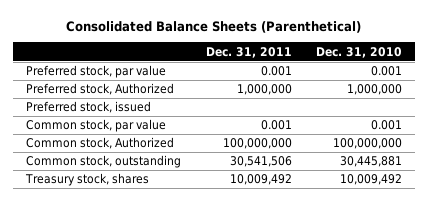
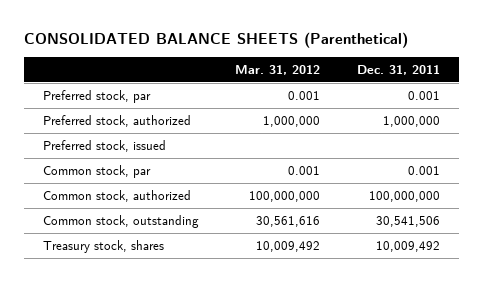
[66,20,362,33] Consolidated Balance Sheets (Parenthetical) -> [24,32,409,49] CONSOLIDATED BALANCE SHEETS (Parenthetical)
[316,46,403,58] Dec. 31, 2010 -> none
none -> [235,65,321,76] Mar. 31, 2012
[25,65,166,79] Preferred stock, par value -> [42,89,151,103] Preferred stock, par
[25,83,174,96] Preferred stock, Authorized -> [42,114,191,127] Preferred stock, authorized
[25,119,166,133] Common stock, par value -> [42,164,151,178] Common stock, par
[25,137,174,150] Common stock, Authorized -> [42,189,191,202] Common stock, authorized

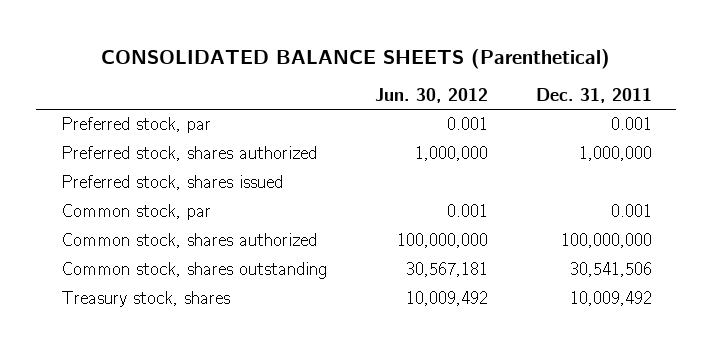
[235,65,321,76] Mar. 31, 2012 -> none
none -> [374,88,488,104] Jun. 30, 2012
[42,114,191,127] Preferred stock, authorized -> [60,146,317,162] Preferred stock, shares authorized
[42,139,166,152] Preferred stock, issued -> [60,175,283,191] Preferred stock, shares issued
[42,189,191,202] Common stock, authorized -> [60,233,317,249] Common stock, shares authorized
[42,214,199,228] Common stock, outstanding -> [60,262,327,280] Common stock, shares outstanding

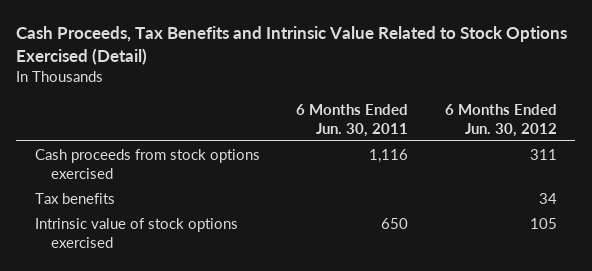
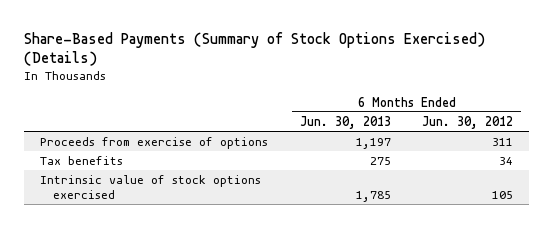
[16,26,568,66] Cash Proceeds, Tax Benefits and Intrinsic Value Related to Stock Options Exercised (Detail) -> [24,31,486,67] Share-Based Payments (Summary of Stock Options Exercised) (Details)
[296,103,409,137] 6 Months Ended Jun. 30, 2011 -> none
none -> [299,115,391,129] Jun. 30, 2013
[34,148,260,179] Cash proceeds from stock options exercised -> [40,136,269,149] Proceeds from exercise of options

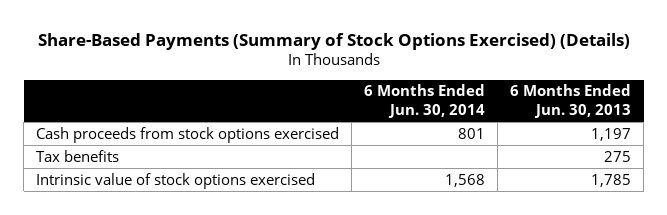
[422,115,514,129] Jun. 30, 2012 -> none
none -> [364,84,486,118] 6 Months Ended Jun. 30, 2014
[40,136,269,149] Proceeds from exercise of options -> [36,126,340,143] Cash proceeds from stock options exercised

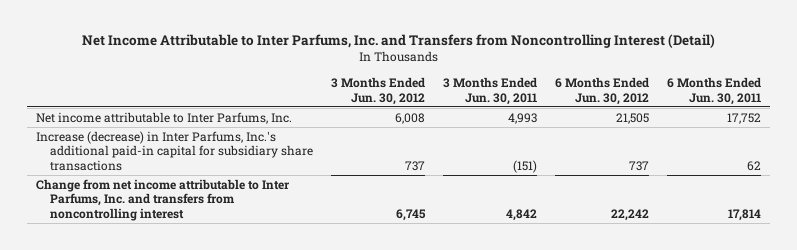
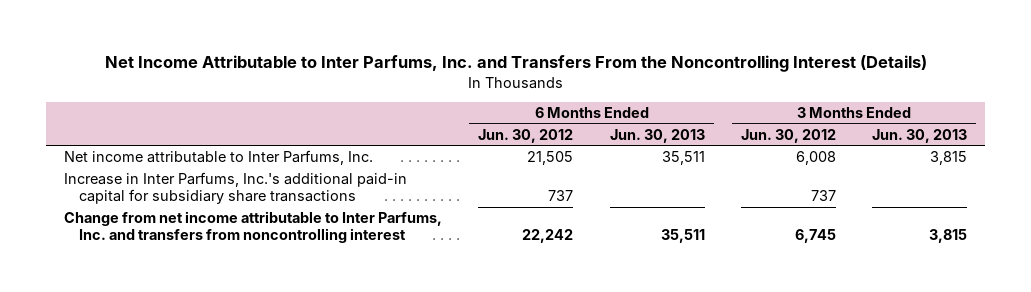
[81,34,715,49] Net Income Attributable to Inter Parfums, Inc. and Transfers from Noncontrolling Interest (Detail) -> [104,55,927,73] Net Income Attributable to Inter Parfums, Inc. and Transfers From the Noncontrolling Interest (Details)
[443,76,538,105] 3 Months Ended Jun. 30, 2011 -> none
[667,76,762,105] 6 Months Ended Jun. 30, 2011 -> none
none -> [609,128,705,143] Jun. 30, 2013
none -> [872,128,968,143] Jun. 30, 2013
[36,130,314,172] Increase (decrease) in Inter Parfums, Inc.'s additional paid-in capital for subsidiary share transactions -> [64,172,408,205] Increase in Inter Parfums, Inc.'s additional paid-in capital for subsidiary share transactions

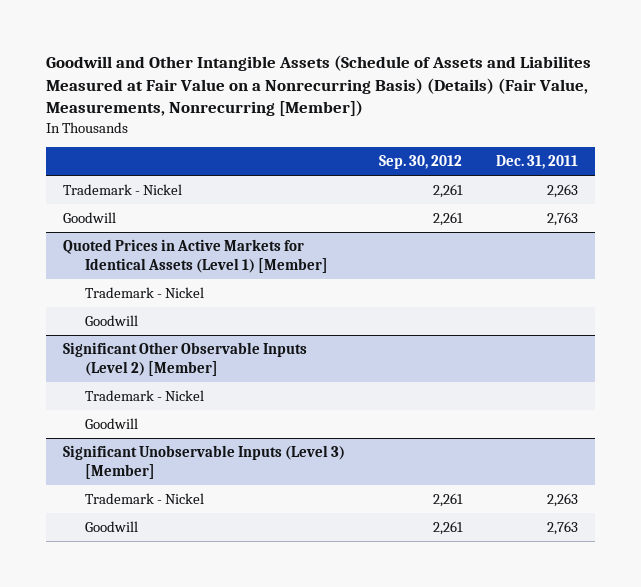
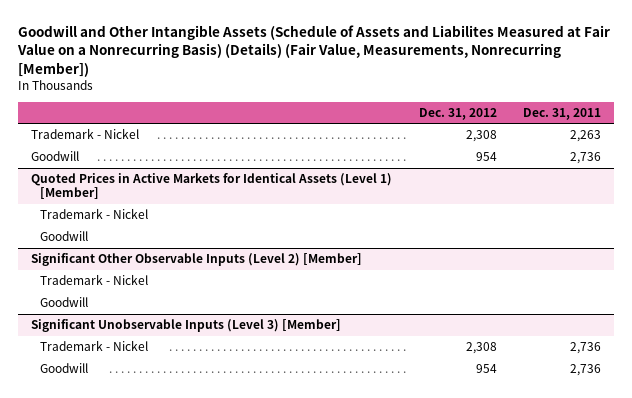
[378,155,462,170] Sep. 30, 2012 -> none
none -> [418,107,497,120] Dec. 31, 2012
[546,211,578,226] 2,763 -> [569,152,601,165] 2,736
[546,492,578,507] 2,263 -> [569,342,601,355] 2,736
[546,520,578,535] 2,763 -> [569,364,601,377] 2,736

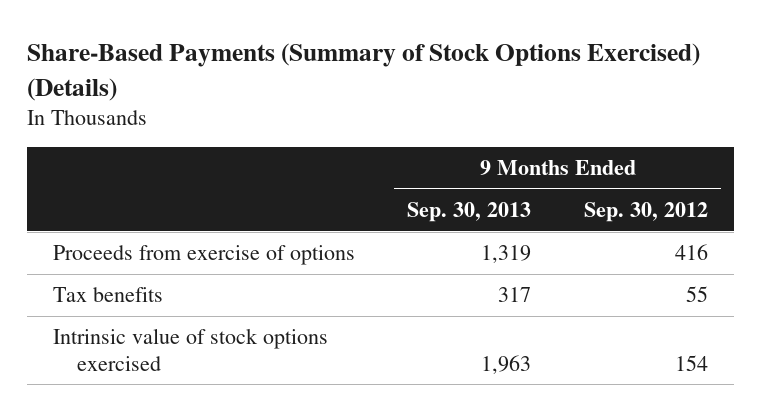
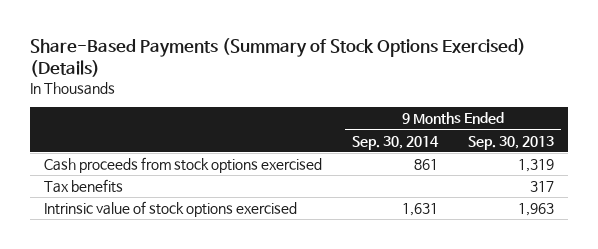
[583,202,708,223] Sep. 30, 2012 -> none
none -> [352,135,440,150] Sep. 30, 2014
[53,245,356,266] Proceeds from exercise of options -> [44,157,323,174] Cash proceeds from stock options exercised

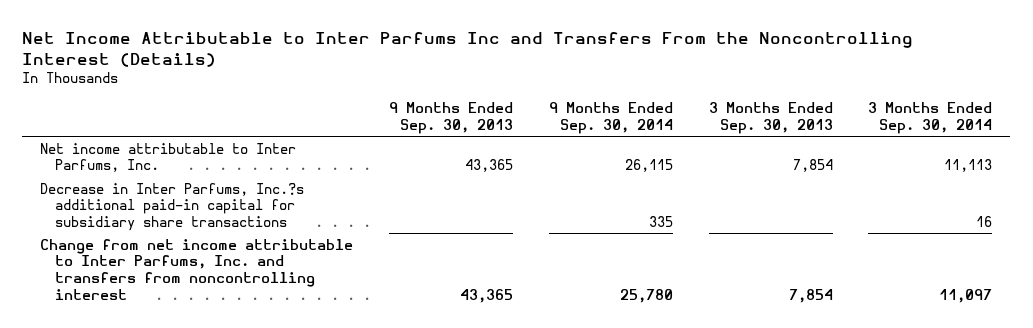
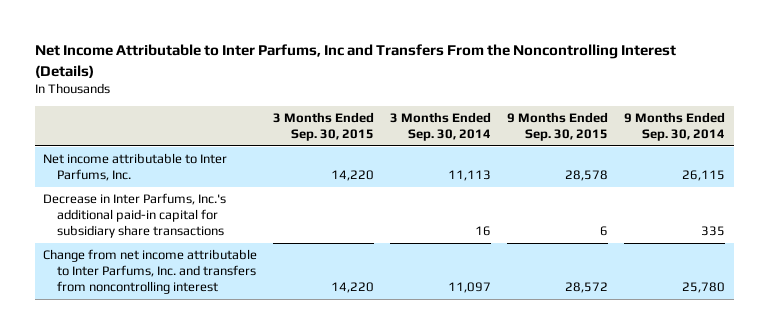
[22,31,914,67] Net Income Attributable to Inter Parfums Inc and Transfers From the Noncontrolling Interest (Details) -> [35,44,677,78] Net Income Attributable to Inter Parfums, Inc and Transfers From the Noncontrolling Interest (Details)
[389,102,514,135] 9 Months Ended Sep. 30, 2013 -> none
[708,102,833,135] 3 Months Ended Sep. 30, 2013 -> none
none -> [273,112,375,142] 3 Months Ended Sep. 30, 2015
none -> [507,112,609,142] 9 Months Ended Sep. 30, 2015
[40,182,305,231] Decrease in Inter Parfums, Inc.?s additional paid-in capital for subsidiary share transactions -> [43,193,227,239] Decrease in Inter Parfums, Inc.'s additional paid-in capital for subsidiary share transactions

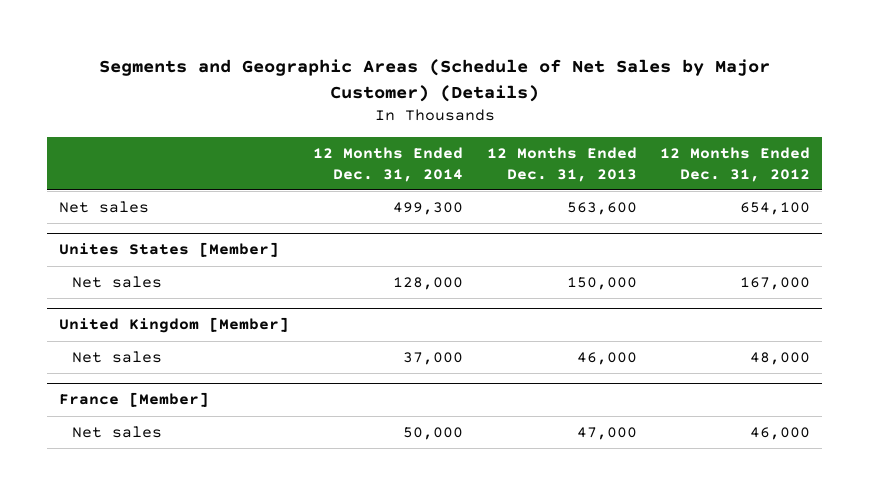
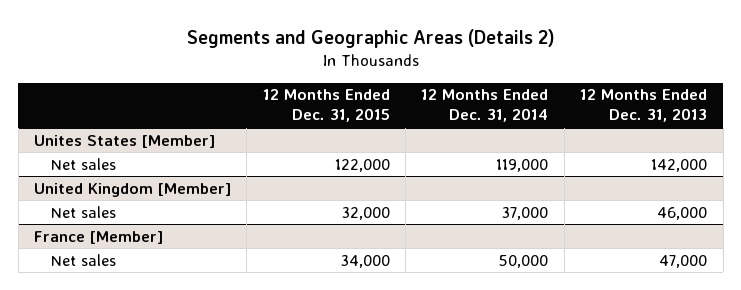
[98,59,770,102] Segments and Geographic Areas (Schedule of Net Sales by Major Customer) (Details) -> [186,28,555,48] Segments and Geographic Areas (Details 2)
[660,146,811,182] 12 Months Ended Dec. 31, 2012 -> none
none -> [262,89,390,123] 12 Months Ended Dec. 31, 2015
[58,200,149,213] Net sales -> none
[392,276,463,290] 128,000 -> [496,158,549,172] 119,000
[566,276,637,290] 150,000 -> [651,158,708,172] 142,000

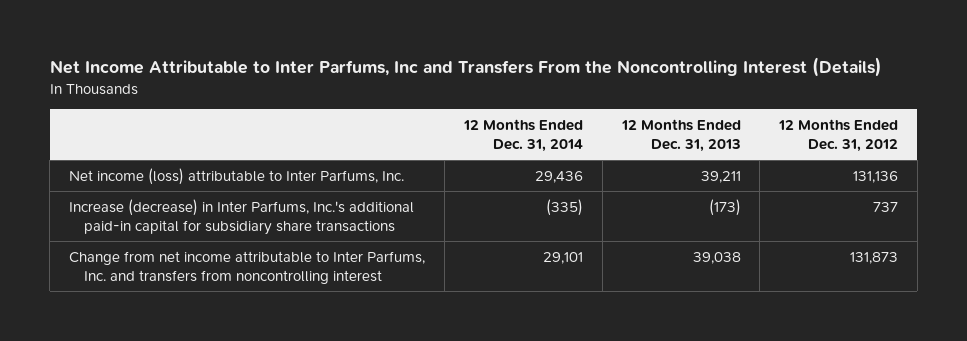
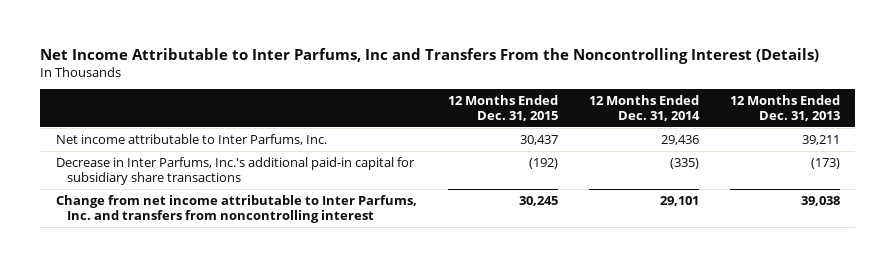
[778,118,899,153] 12 Months Ended Dec. 31, 2012 -> none
none -> [447,95,558,122] 12 Months Ended Dec. 31, 2015
[69,167,405,185] Net income (loss) attributable to Inter Parfums, Inc. -> [55,133,327,145] Net income attributable to Inter Parfums, Inc.
[69,198,415,236] Increase (decrease) in Inter Parfums, Inc.'s additional paid-in capital for subsidiary share transactions -> [55,156,415,185] Decrease in Inter Parfums, Inc.'s additional paid-in capital for subsidiary share transactions

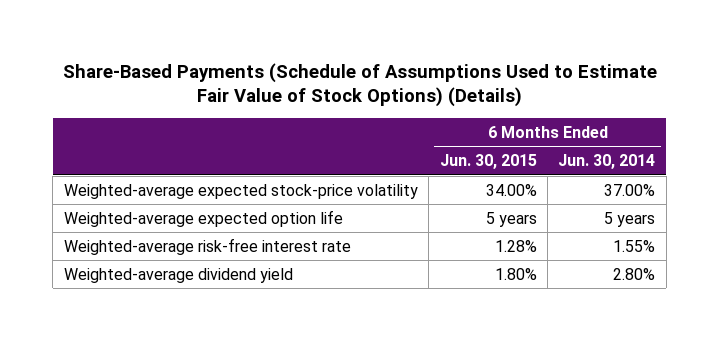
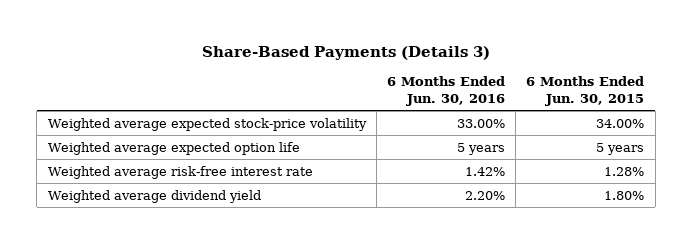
[62,62,657,108] Share-Based Payments (Schedule of Assumptions Used to Estimate Fair Value of Stock Options) (Details) -> [201,45,490,60] Share-Based Payments (Details 3)
[558,154,656,170] Jun. 30, 2014 -> none
none -> [386,76,505,107] 6 Months Ended Jun. 30, 2016
[63,183,418,199] Weighted-average expected stock-price volatility -> [47,117,367,131] Weighted average expected stock-price volatility
[63,209,343,227] Weighted-average expected option life -> [47,141,300,155] Weighted average expected option life
[63,237,351,255] Weighted-average risk-free interest rate -> [47,165,313,179] Weighted average risk-free interest rate
[63,267,293,283] Weighted-average dividend yield -> [47,189,261,203] Weighted average dividend yield

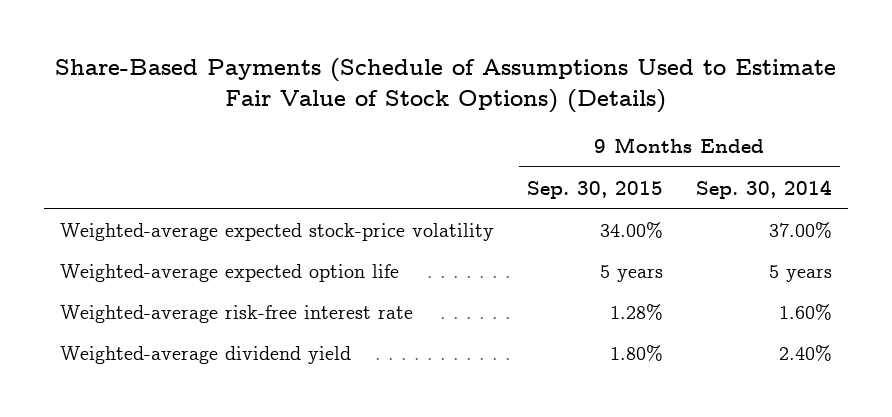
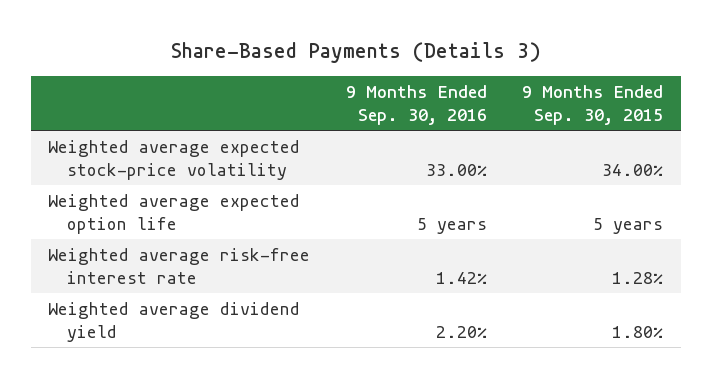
[55,57,837,113] Share-Based Payments (Schedule of Assumptions Used to Estimate Fair Value of Stock Options) (Details) -> [170,42,541,64] Share-Based Payments (Details 3)
[695,179,832,199] Sep. 30, 2014 -> none
none -> [345,84,487,125] 9 Months Ended Sep. 30, 2016
[60,222,495,241] Weighted-average expected stock-price volatility -> [48,139,301,180] Weighted average expected stock-price volatility
[60,263,400,282] Weighted-average expected option life -> [48,193,301,234] Weighted average expected option life
[60,304,414,323] Weighted-average risk-free interest rate -> [48,247,311,284] Weighted average risk-free interest rate
[60,345,352,364] Weighted-average dividend yield -> [48,301,301,342] Weighted average dividend yield

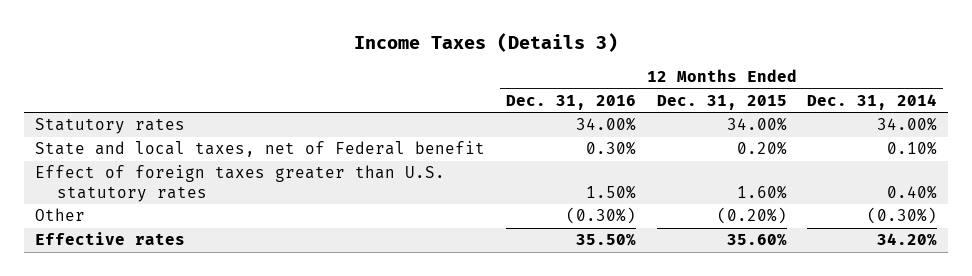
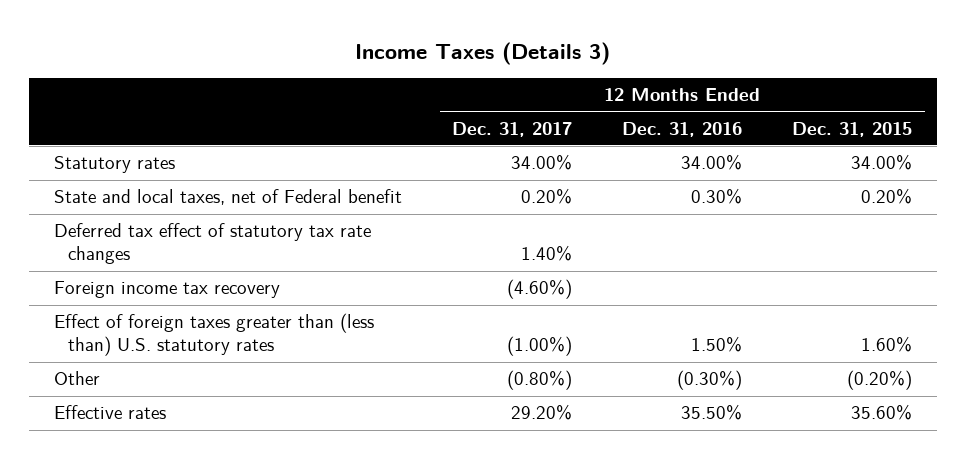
[807,93,938,110] Dec. 31, 2014 -> none
none -> [452,121,573,137] Dec. 31, 2017
none -> [54,223,372,265] Deferred tax effect of statutory tax rate changes
none -> [54,281,281,299] Foreign income tax recovery
[34,165,445,202] Effect of foreign taxes greater than U.S. statutory rates -> [54,313,375,357] Effect of foreign taxes greater than (less than) U.S. statutory rates

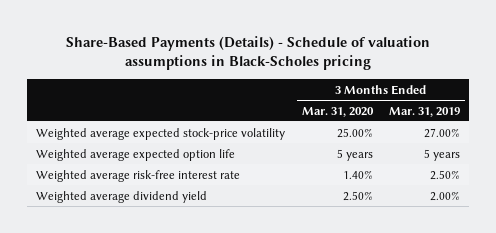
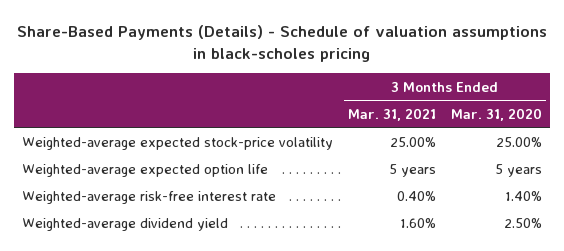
[66,35,431,71] Share-Based Payments (Details) - Schedule of valuation assumptions in Black-Scholes pricing -> [17,24,548,62] Share-Based Payments (Details) - Schedule of valuation assumptions in black-scholes pricing
[389,106,461,117] Mar. 31, 2019 -> none
none -> [348,107,437,121] Mar. 31, 2021
[35,127,285,140] Weighted average expected stock-price volatility -> [21,137,333,151] Weighted-average expected stock-price volatility
[35,148,235,161] Weighted average expected option life -> [21,164,268,178] Weighted-average expected option life
[35,169,240,182] Weighted average risk-free interest rate -> [21,191,276,205] Weighted-average risk-free interest rate
[35,190,207,203] Weighted average dividend yield -> [21,218,228,232] Weighted-average dividend yield

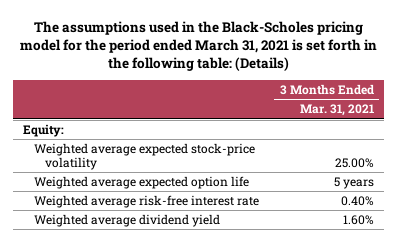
[17,24,548,62] Share-Based Payments (Details) - Schedule of valuation assumptions in black-scholes pricing -> [19,20,377,72] The assumptions used in the Black-Scholes pricing model for the period ended March 31, 2021 is set forth in the following table: (Details)
[451,107,543,121] Mar. 31, 2020 -> none
none -> [23,123,65,137] Equity:
[21,137,333,151] Weighted-average expected stock-price volatility -> [34,142,256,170] Weighted average expected stock-price volatility
[21,164,268,178] Weighted-average expected option life -> [34,175,250,189] Weighted average expected option life
[21,191,276,205] Weighted-average risk-free interest rate -> [34,194,260,208] Weighted average risk-free interest rate
[21,218,228,232] Weighted-average dividend yield -> [34,213,221,227] Weighted average dividend yield

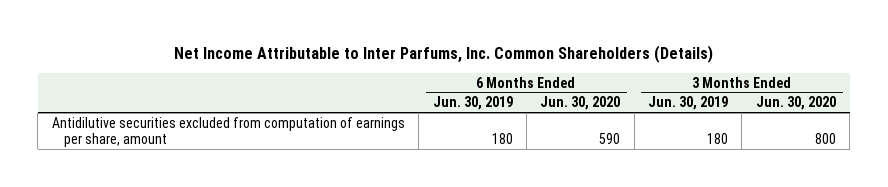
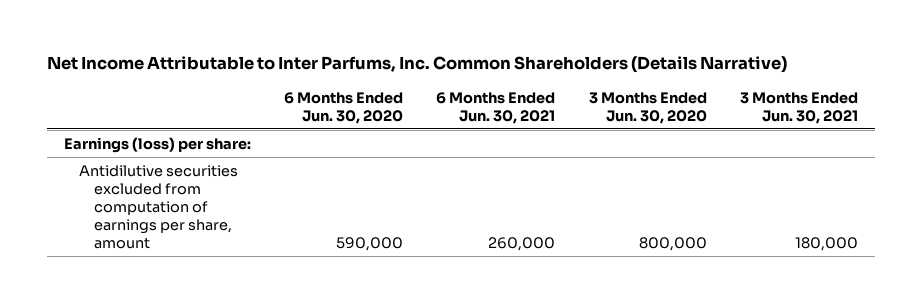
[173,45,713,64] Net Income Attributable to Inter Parfums, Inc. Common Shareholders (Details) -> [46,56,787,74] Net Income Attributable to Inter Parfums, Inc. Common Shareholders (Details Narrative)
[432,96,513,111] Jun. 30, 2019 -> none
[648,96,729,111] Jun. 30, 2019 -> none
none -> [436,91,556,124] 6 Months Ended Jun. 30, 2021
none -> [740,91,859,124] 3 Months Ended Jun. 30, 2021
none -> [63,136,251,153] Earnings (loss) per share:
[599,133,621,145] 590 -> [335,237,403,252] 590,000
[814,133,836,145] 800 -> [638,237,707,252] 800,000

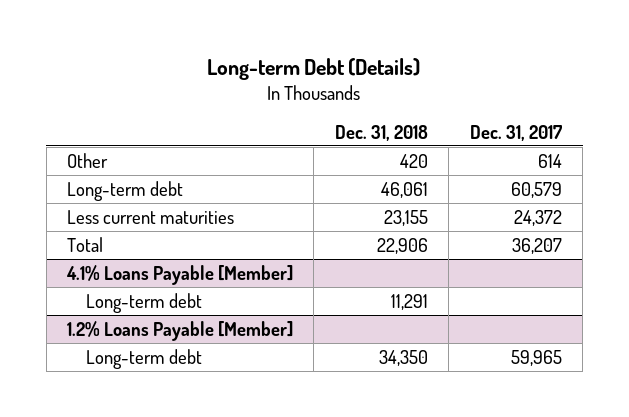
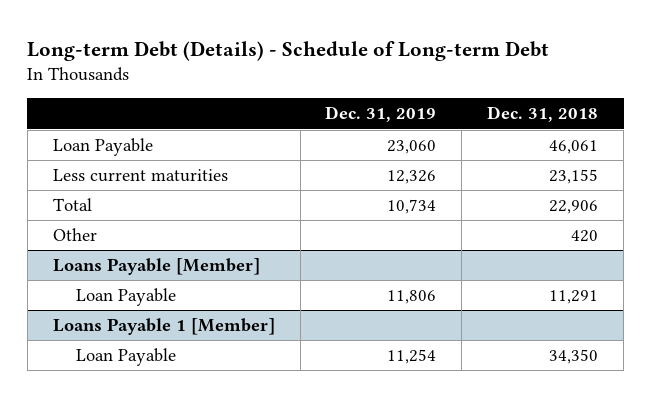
[207,57,421,80] Long-term Debt (Details) -> [27,40,550,61] Long-term Debt (Details) - Schedule of Long-term Debt
[469,124,562,141] Dec. 31, 2017 -> none
none -> [325,106,437,123] Dec. 31, 2019
[67,180,184,201] Long-term debt -> [52,138,153,157] Loan Payable
[67,152,109,168] Other -> [52,228,97,242] Other
[66,264,294,285] 4.1% Loans Payable [Member] -> [52,258,260,276] Loans Payable [Member]
[86,292,203,313] Long-term debt -> [76,288,177,307] Loan Payable
[67,320,294,341] 1.2% Loans Payable [Member] -> [52,318,275,336] Loans Payable 1 [Member]
[86,348,203,369] Long-term debt -> [76,348,177,367] Loan Payable

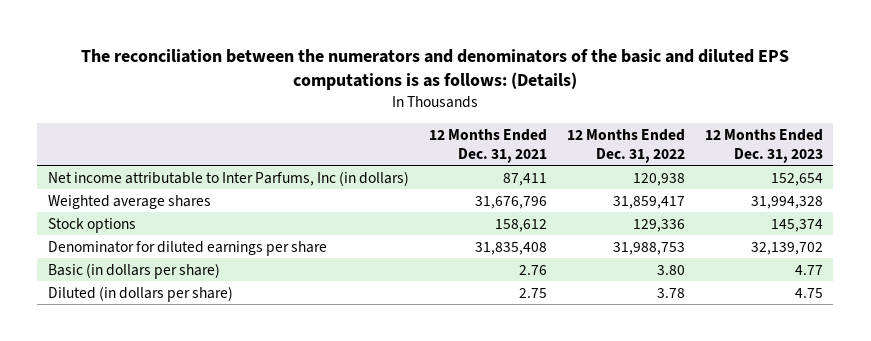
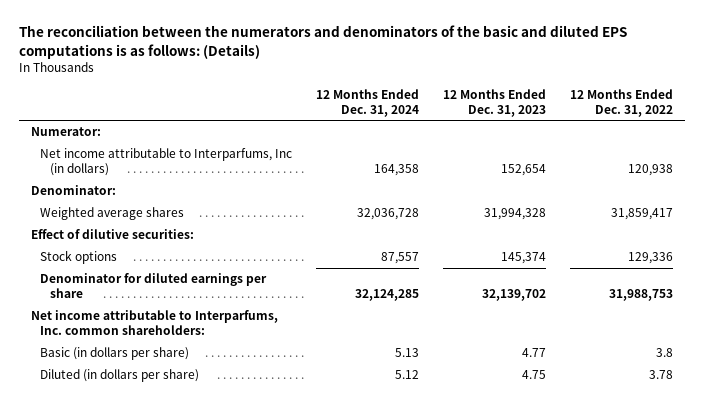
[428,128,547,163] 12 Months Ended Dec. 31, 2021 -> none
none -> [316,88,420,117] 12 Months Ended Dec. 31, 2024
none -> [31,127,102,137] Numerator:
[47,170,409,186] Net income attributable to Inter Parfums, Inc (in dollars) -> [40,148,293,177] Net income attributable to Interparfums, Inc (in dollars)
none -> [31,185,117,196] Denominator:
none -> [31,229,195,240] Effect of dilutive securities:
none -> [31,310,279,336] Net income attributable to Interparfums, Inc. common shareholders:
[657,264,686,275] 3.80 -> [656,348,674,358] 3.8

